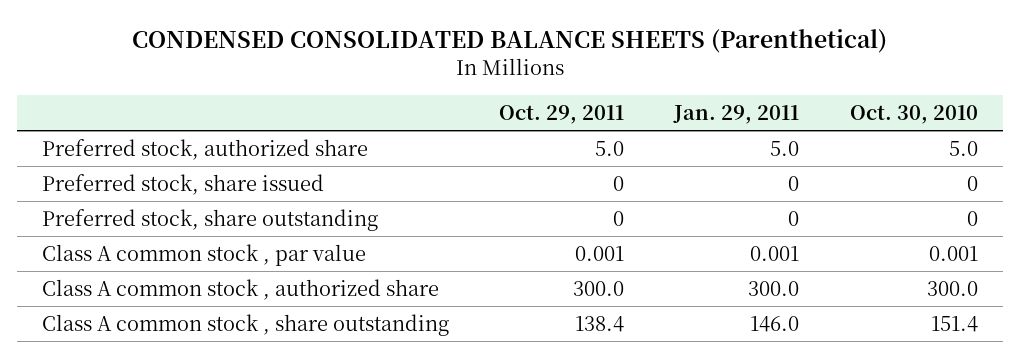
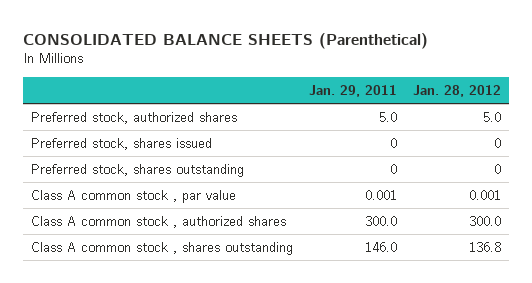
[131,28,887,53] CONDENSED CONSOLIDATED BALANCE SHEETS (Parenthetical) -> [22,32,428,49] CONSOLIDATED BALANCE SHEETS (Parenthetical)
[499,105,625,125] Oct. 29, 2011 -> none
[849,105,978,125] Oct. 30, 2010 -> none
none -> [413,85,502,98] Jan. 28, 2012
[41,138,368,160] Preferred stock, authorized share -> [30,111,237,124] Preferred stock, authorized shares
[41,173,324,195] Preferred stock, share issued -> [30,137,212,150] Preferred stock, shares issued
[41,208,378,231] Preferred stock, share outstanding -> [30,163,244,177] Preferred stock, shares outstanding
[41,278,439,300] Class A common stock , authorized share -> [30,215,286,228] Class A common stock , authorized shares
[41,313,449,336] Class A common stock , share outstanding -> [30,241,293,255] Class A common stock , shares outstanding

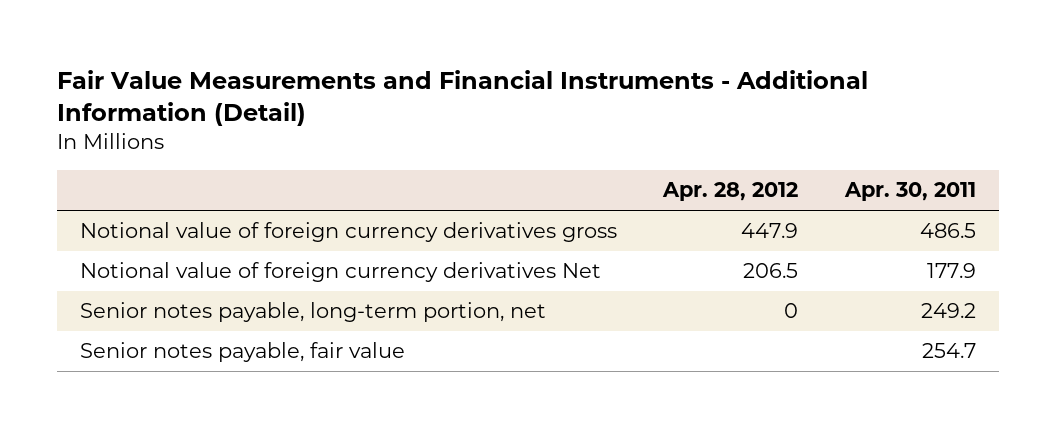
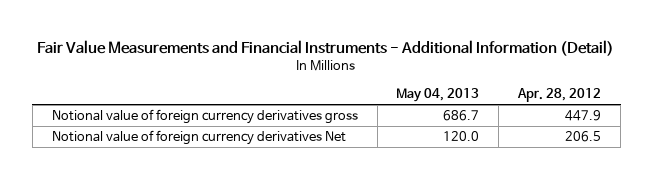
[844,182,977,202] Apr. 30, 2011 -> none
none -> [396,88,480,103] May 04, 2013
[79,302,546,323] Senior notes payable, long-term portion, net -> none
[79,342,405,363] Senior notes payable, fair value -> none

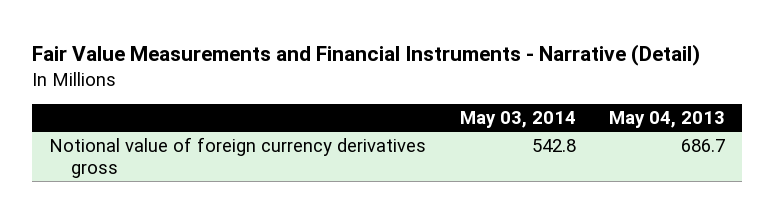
[37,39,615,56] Fair Value Measurements and Financial Instruments - Additional Information (Detail) -> [32,43,701,66] Fair Value Measurements and Financial Instruments - Narrative (Detail)
[517,88,602,103] Apr. 28, 2012 -> none
none -> [459,111,576,129] May 03, 2014
[51,130,346,146] Notional value of foreign currency derivatives Net -> none

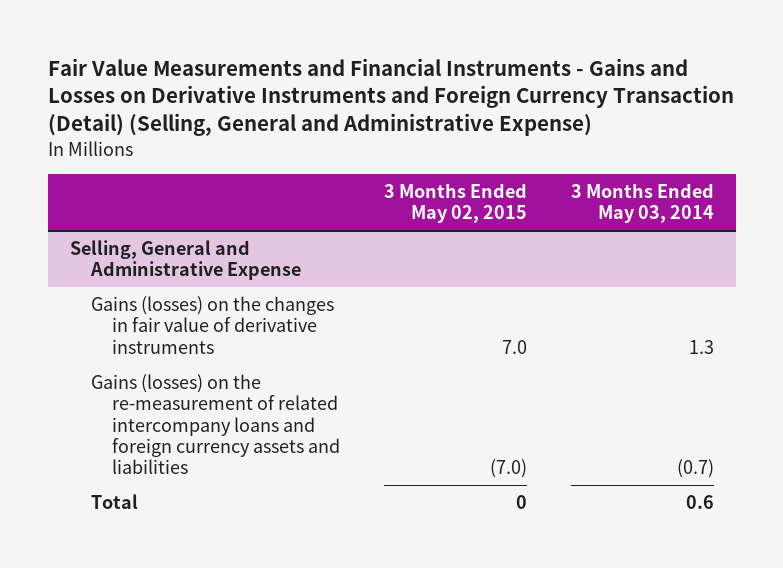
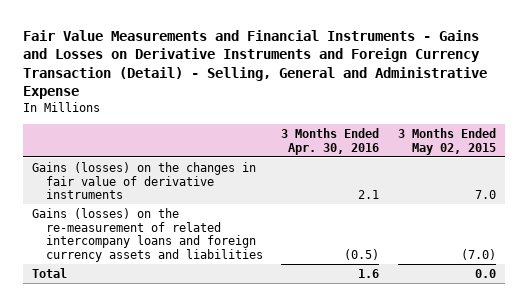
[47,57,734,137] Fair Value Measurements and Financial Instruments - Gains and Losses on Derivative Instruments and Foreign Currency Transaction (Detail) (Selling, General and Administrative Expense) -> [22,30,487,100] Fair Value Measurements and Financial Instruments - Gains and Losses on Derivative Instruments and Foreign Currency Transaction (Detail) - Selling, General and Administrative Expense
[570,182,714,224] 3 Months Ended May 03, 2014 -> none
none -> [281,127,380,155] 3 Months Ended Apr. 30, 2016
[69,240,301,281] Selling, General and Administrative Expense -> none
[516,495,528,510] 0 -> [474,268,496,278] 0.0

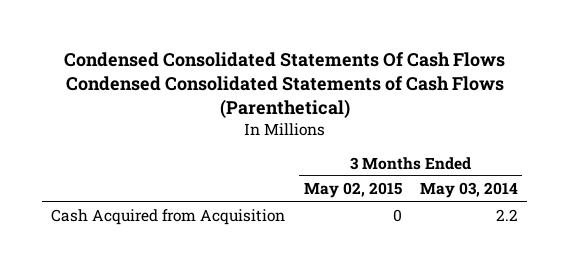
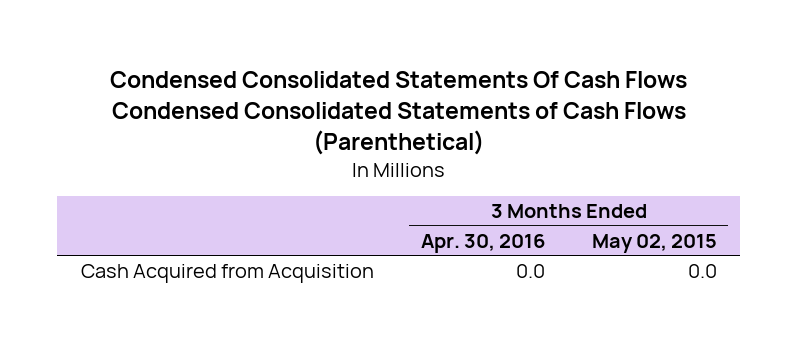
[419,182,518,199] May 03, 2014 -> none
none -> [420,233,545,253] Apr. 30, 2016
[392,209,402,223] 0 -> [687,263,717,278] 0.0

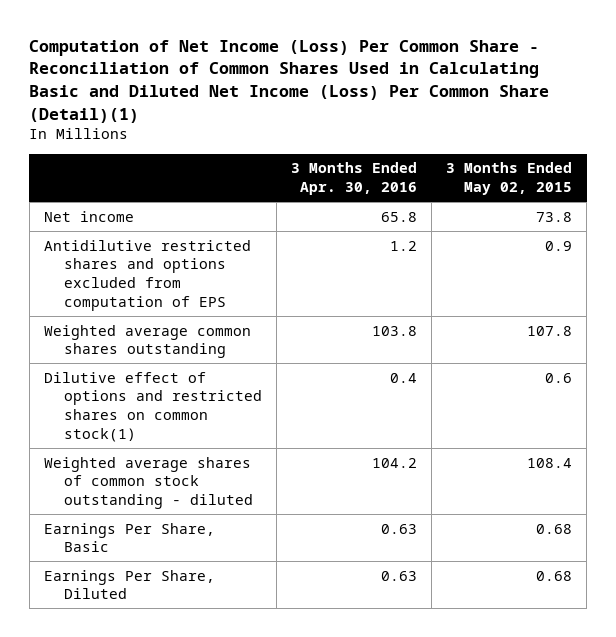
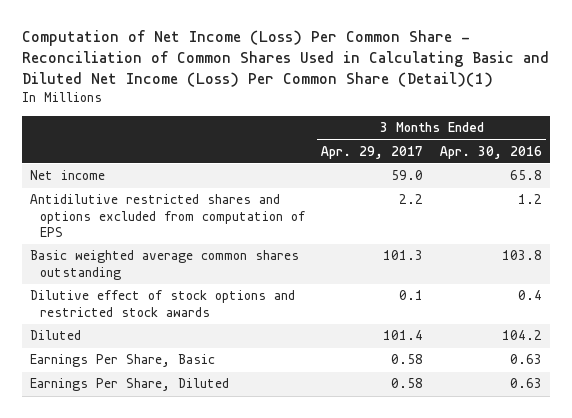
[446,162,573,196] 3 Months Ended May 02, 2015 -> none
none -> [321,145,424,159] Apr. 29, 2017
[43,324,251,359] Weighted average common shares outstanding -> [29,250,299,280] Basic weighted average common shares outstanding
[43,371,263,443] Dilutive effect of options and restricted shares on common stock(1) -> [29,290,295,317] Dilutive effect of stock options and restricted stock awards
[43,456,254,510] Weighted average shares of common stock outstanding - diluted -> [29,330,81,341] Diluted

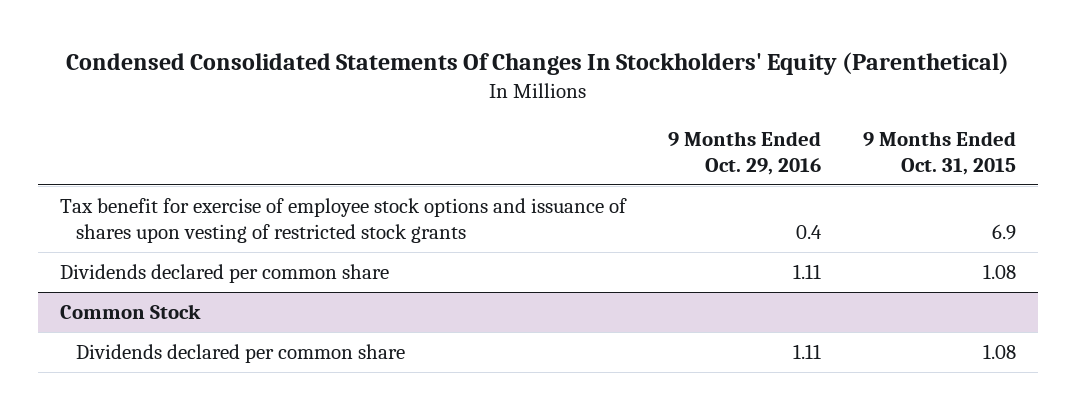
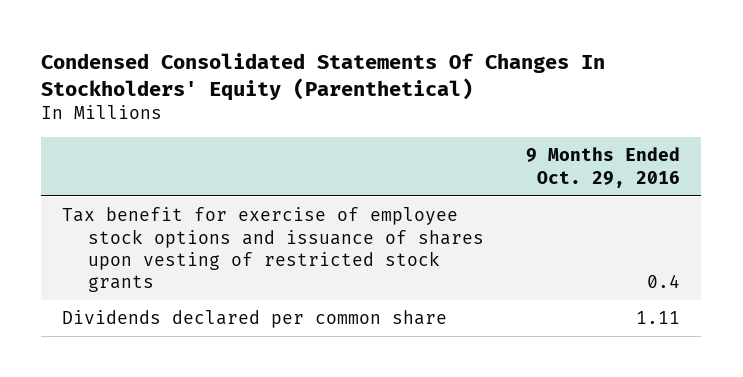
[863,130,1017,175] 9 Months Ended Oct. 31, 2015 -> none
[59,304,201,320] Common Stock -> none
[75,344,405,364] Dividends declared per common share -> none

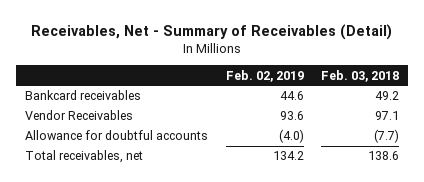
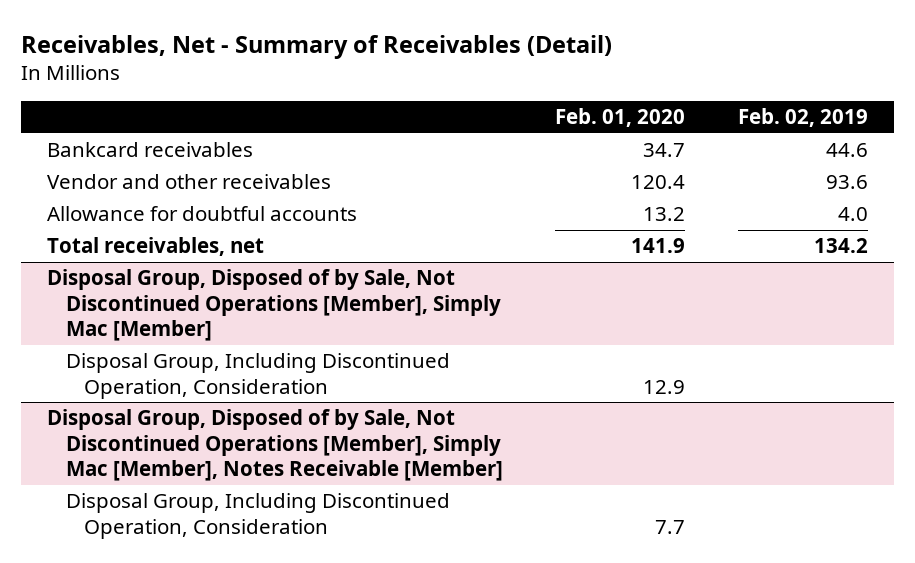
[320,69,399,82] Feb. 03, 2018 -> none
none -> [555,108,686,128] Feb. 01, 2020
[25,110,134,121] Vendor Receivables -> [47,174,332,190] Vendor and other receivables
[278,129,304,144] (4.0) -> [837,207,868,222] 4.0
none -> [47,269,501,342] Disposal Group, Disposed of by Sale, Not Discontinued Operations [Member], Simply Mac [Member]
none -> [65,353,450,399] Disposal Group, Including Discontinued Operation, Consideration
none -> [47,409,503,482] Disposal Group, Disposed of by Sale, Not Discontinued Operations [Member], Simply Mac [Member], Notes Receivable [Member]
none -> [65,493,450,539] Disposal Group, Including Discontinued Operation, Consideration

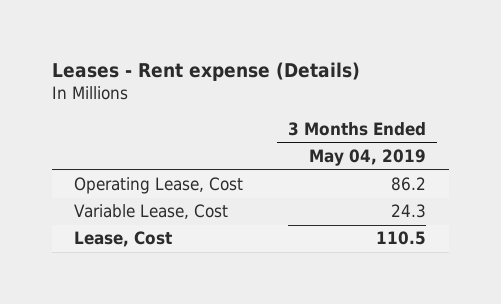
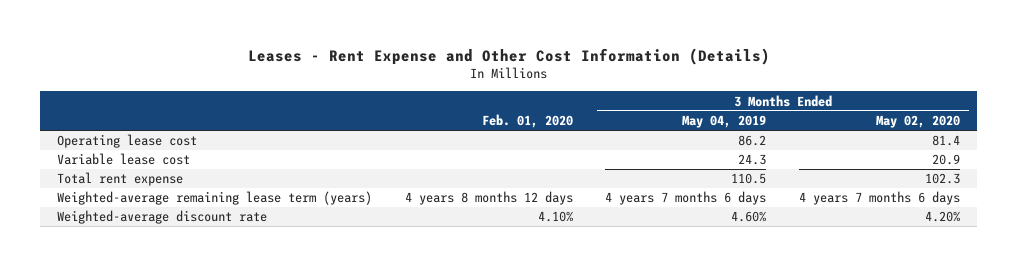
[51,62,360,82] Leases - Rent expense (Details) -> [247,47,770,65] Leases - Rent Expense and Other Cost Information (Details)
none -> [481,114,573,129] Feb. 01, 2020
none -> [876,115,961,129] May 02, 2020
[74,177,244,195] Operating Lease, Cost -> [56,134,197,149] Operating lease cost
[74,204,229,220] Variable Lease, Cost -> [56,153,190,166] Variable lease cost
[74,231,173,248] Lease, Cost -> [56,172,183,187] Total rent expense
none -> [56,191,372,206] Weighted-average remaining lease term (years)
none -> [56,210,267,225] Weighted-average discount rate

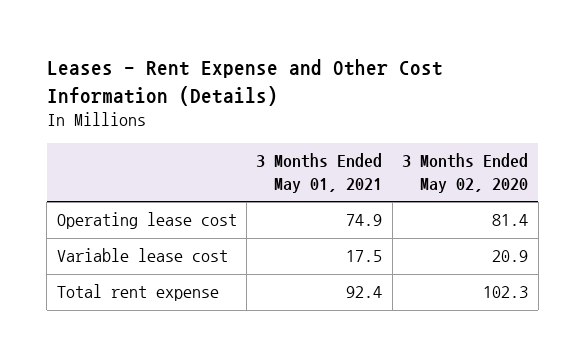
[481,114,573,129] Feb. 01, 2020 -> none
[682,115,767,129] May 04, 2019 -> none
none -> [256,153,383,194] 3 Months Ended May 01, 2021
[56,191,372,206] Weighted-average remaining lease term (years) -> none
[56,210,267,225] Weighted-average discount rate -> none

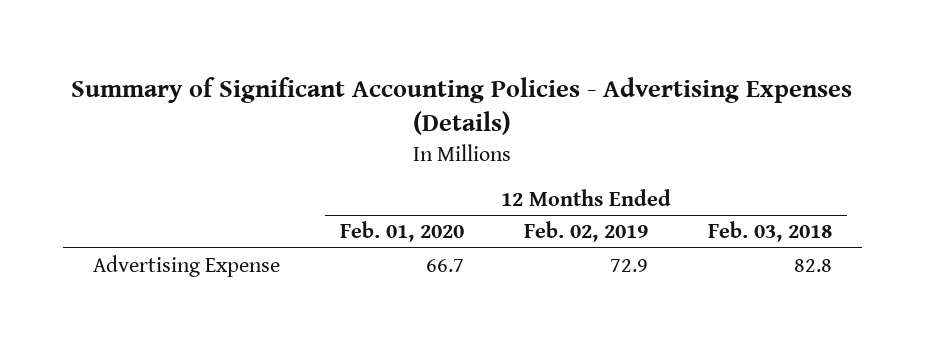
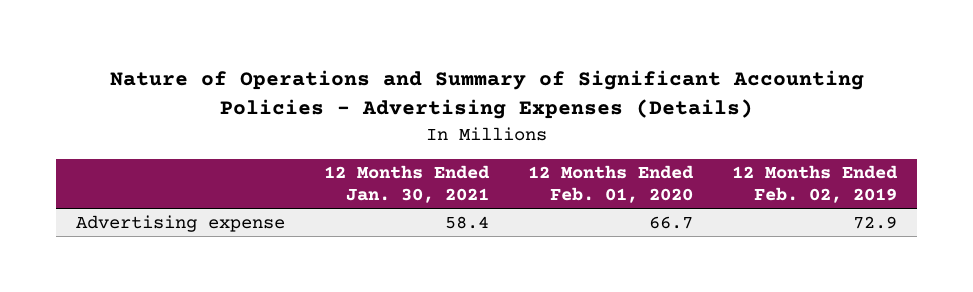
[71,76,853,136] Summary of Significant Accounting Policies - Advertising Expenses (Details) -> [109,70,864,120] Nature of Operations and Summary of Significant Accounting Policies - Advertising Expenses (Details)
[707,221,832,243] 12 Months Ended Feb. 03, 2018 -> none
none -> [323,164,490,204] 12 Months Ended Jan. 30, 2021
[92,255,280,278] Advertising Expense -> [75,215,285,233] Advertising expense

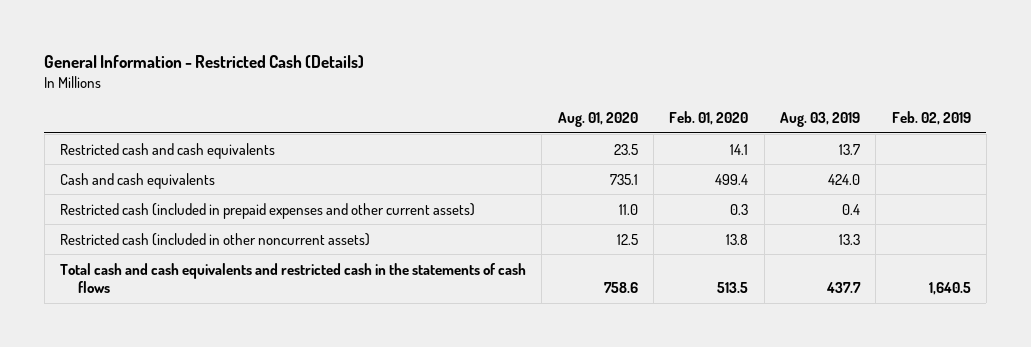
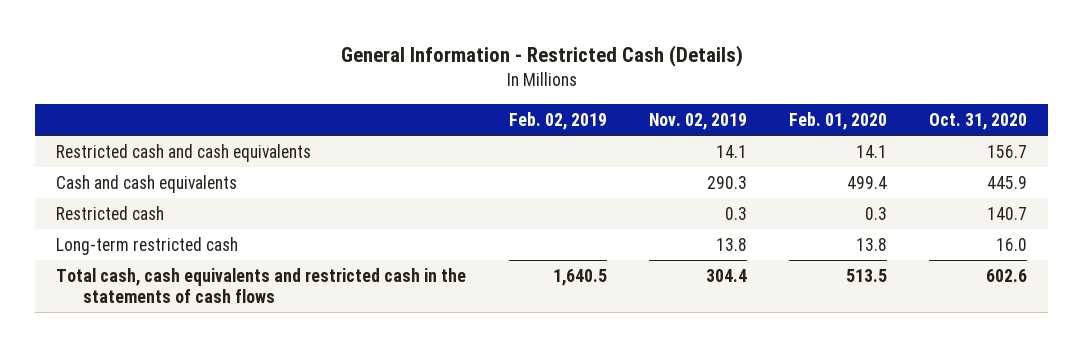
[557,112,638,128] Aug. 01, 2020 -> none
[779,112,860,128] Aug. 03, 2019 -> none
none -> [648,112,747,130] Nov. 02, 2019
none -> [929,112,1028,130] Oct. 31, 2020
[60,202,476,219] Restricted cash (included in prepaid expenses and other current assets) -> [56,205,165,220] Restricted cash
[60,232,371,246] Restricted cash (included in other noncurrent assets) -> [56,236,239,255] Long-term restricted cash
[60,262,527,294] Total cash and cash equivalents and restricted cash in the statements of cash flows -> [56,267,467,303] Total cash, cash equivalents and restricted cash in the statements of cash flows

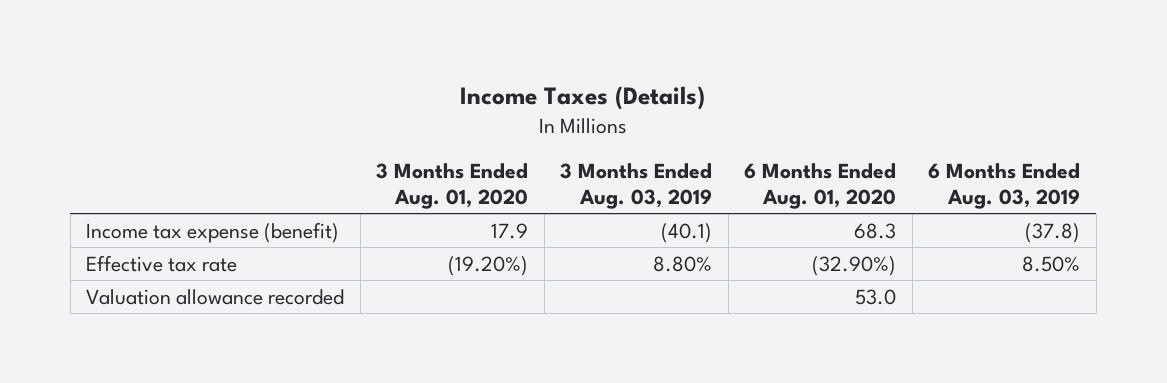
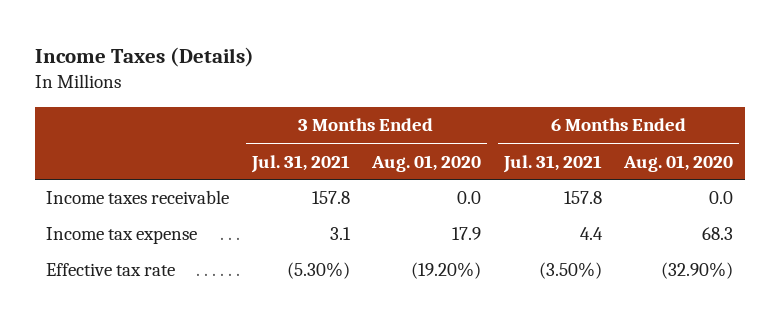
[560,163,713,209] 3 Months Ended Aug. 03, 2019 -> none
[928,163,1081,209] 6 Months Ended Aug. 03, 2019 -> none
none -> [250,154,350,173] Jul. 31, 2021
none -> [502,154,602,173] Jul. 31, 2021
none -> [45,190,229,205] Income taxes receivable
[86,221,340,243] Income tax expense (benefit) -> [45,227,197,245] Income tax expense
[86,288,345,305] Valuation allowance recorded -> none

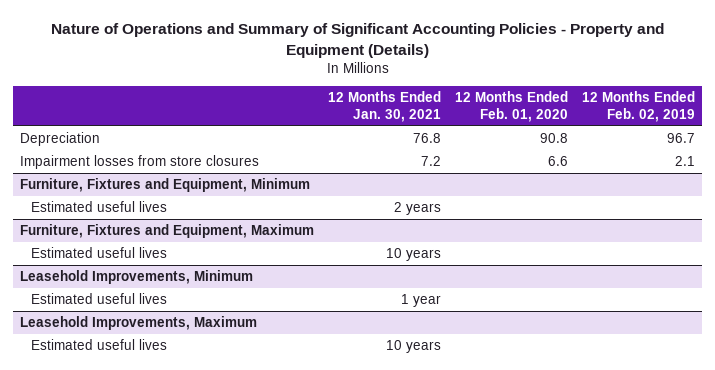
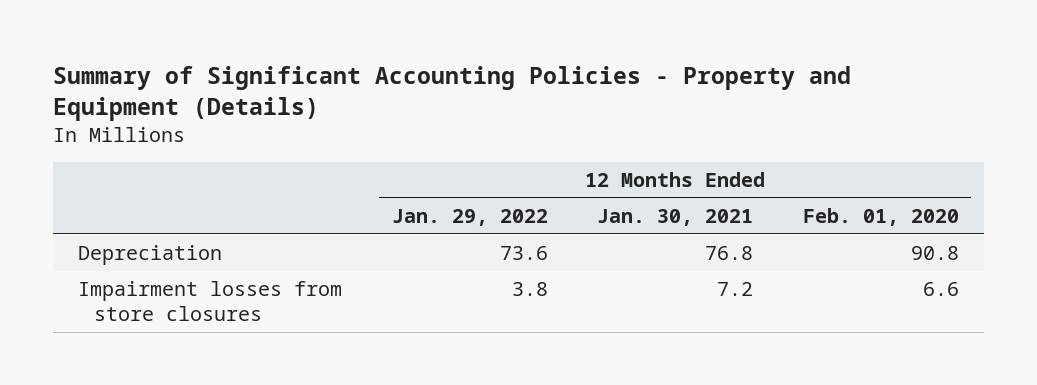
[50,23,664,58] Nature of Operations and Summary of Significant Accounting Policies - Property and Equipment (Details) -> [53,66,852,121] Summary of Significant Accounting Policies - Property and Equipment (Details)
[581,91,695,122] 12 Months Ended Feb. 02, 2019 -> none
none -> [391,208,548,226] Jan. 29, 2022
[20,178,311,193] Furniture, Fixtures and Equipment, Minimum -> none
[30,201,167,213] Estimated useful lives -> none
[20,224,315,239] Furniture, Fixtures and Equipment, Maximum -> none
[30,247,167,259] Estimated useful lives -> none
[20,270,254,285] Leasehold Improvements, Minimum -> none
[30,293,167,305] Estimated useful lives -> none
[20,316,258,331] Leasehold Improvements, Maximum -> none
[30,339,167,351] Estimated useful lives -> none

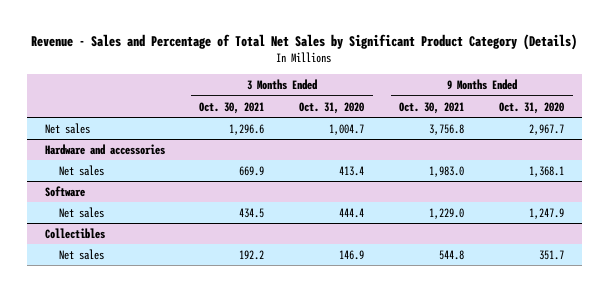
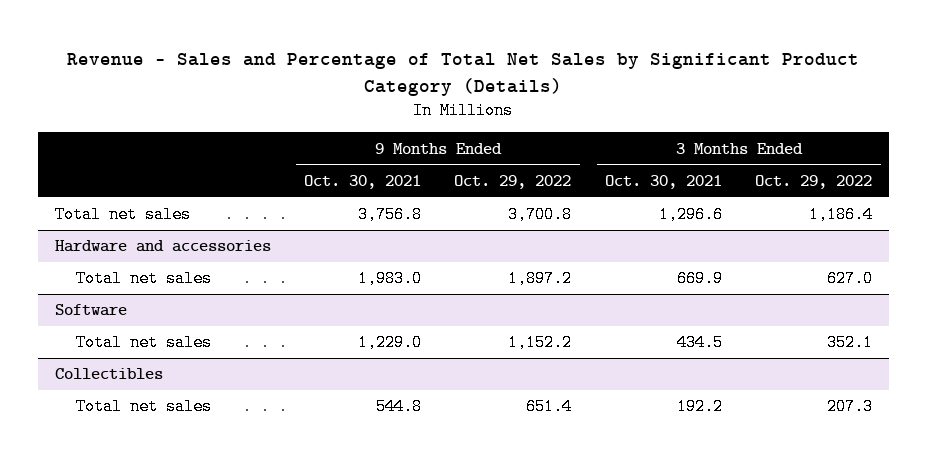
[299,101,365,114] Oct. 31, 2020 -> none
[499,101,565,114] Oct. 31, 2020 -> none
none -> [454,175,572,190] Oct. 29, 2022
none -> [755,175,873,190] Oct. 29, 2022
[44,122,90,134] Net sales -> [54,206,191,224] Total net sales
[58,164,104,176] Net sales -> [75,270,212,288] Total net sales
[58,206,104,218] Net sales -> [75,334,212,352] Total net sales
[58,248,104,260] Net sales -> [75,398,212,416] Total net sales

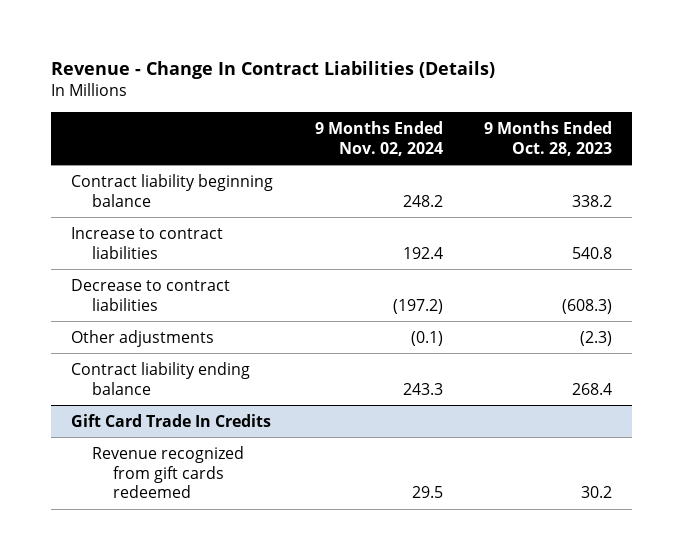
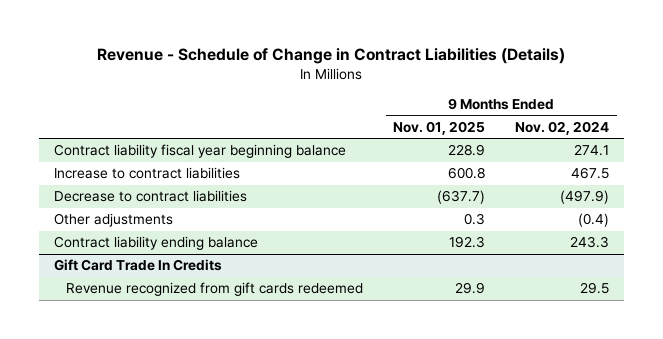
[50,61,495,80] Revenue - Change In Contract Liabilities (Details) -> [97,48,566,65] Revenue - Schedule of Change in Contract Liabilities (Details)
[483,120,612,156] 9 Months Ended Oct. 28, 2023 -> none
none -> [393,120,486,135] Nov. 01, 2025
[71,173,274,207] Contract liability beginning balance -> [53,144,346,159] Contract liability fiscal year beginning balance
[402,194,443,207] 248.2 -> [574,144,610,157] 274.1
[402,246,443,259] 192.4 -> [571,167,610,180] 467.5
[392,298,443,314] (197.2) -> [560,190,610,205] (497.9)
[410,330,443,346] (0.1) -> [578,213,610,228] (0.4)

